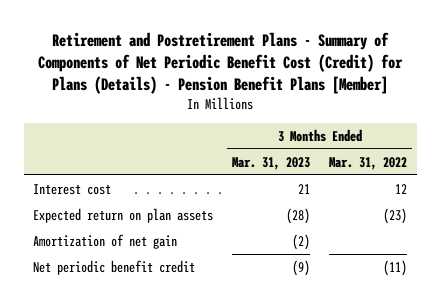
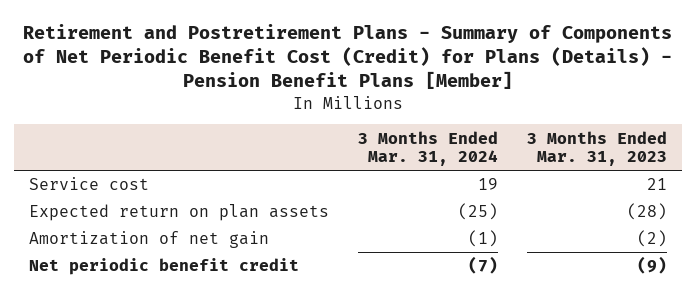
[329,156,408,170] Mar. 31, 2022 -> none
none -> [358,130,499,167] 3 Months Ended Mar. 31, 2024
[33,183,112,195] Interest cost -> none
none -> [28,177,149,191] Service cost

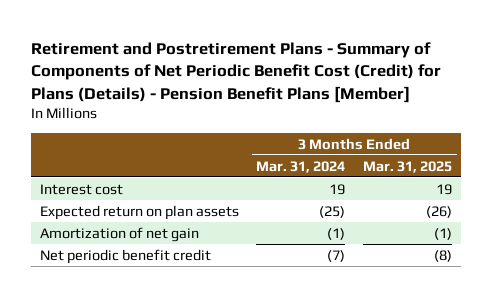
[527,130,668,167] 3 Months Ended Mar. 31, 2023 -> none
none -> [363,160,453,173] Mar. 31, 2025
[28,177,149,191] Service cost -> none
none -> [39,183,123,195] Interest cost

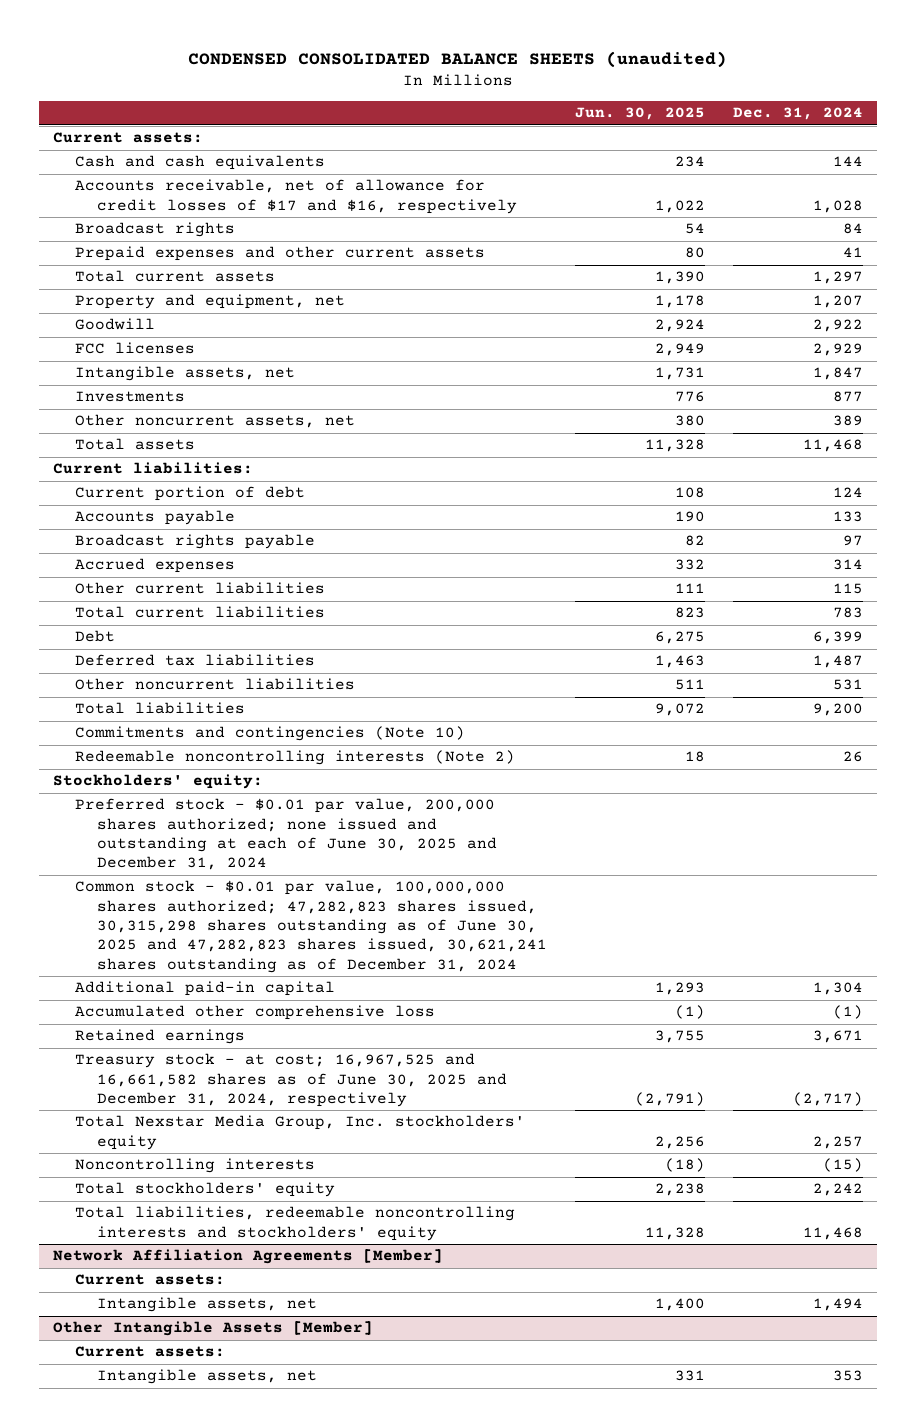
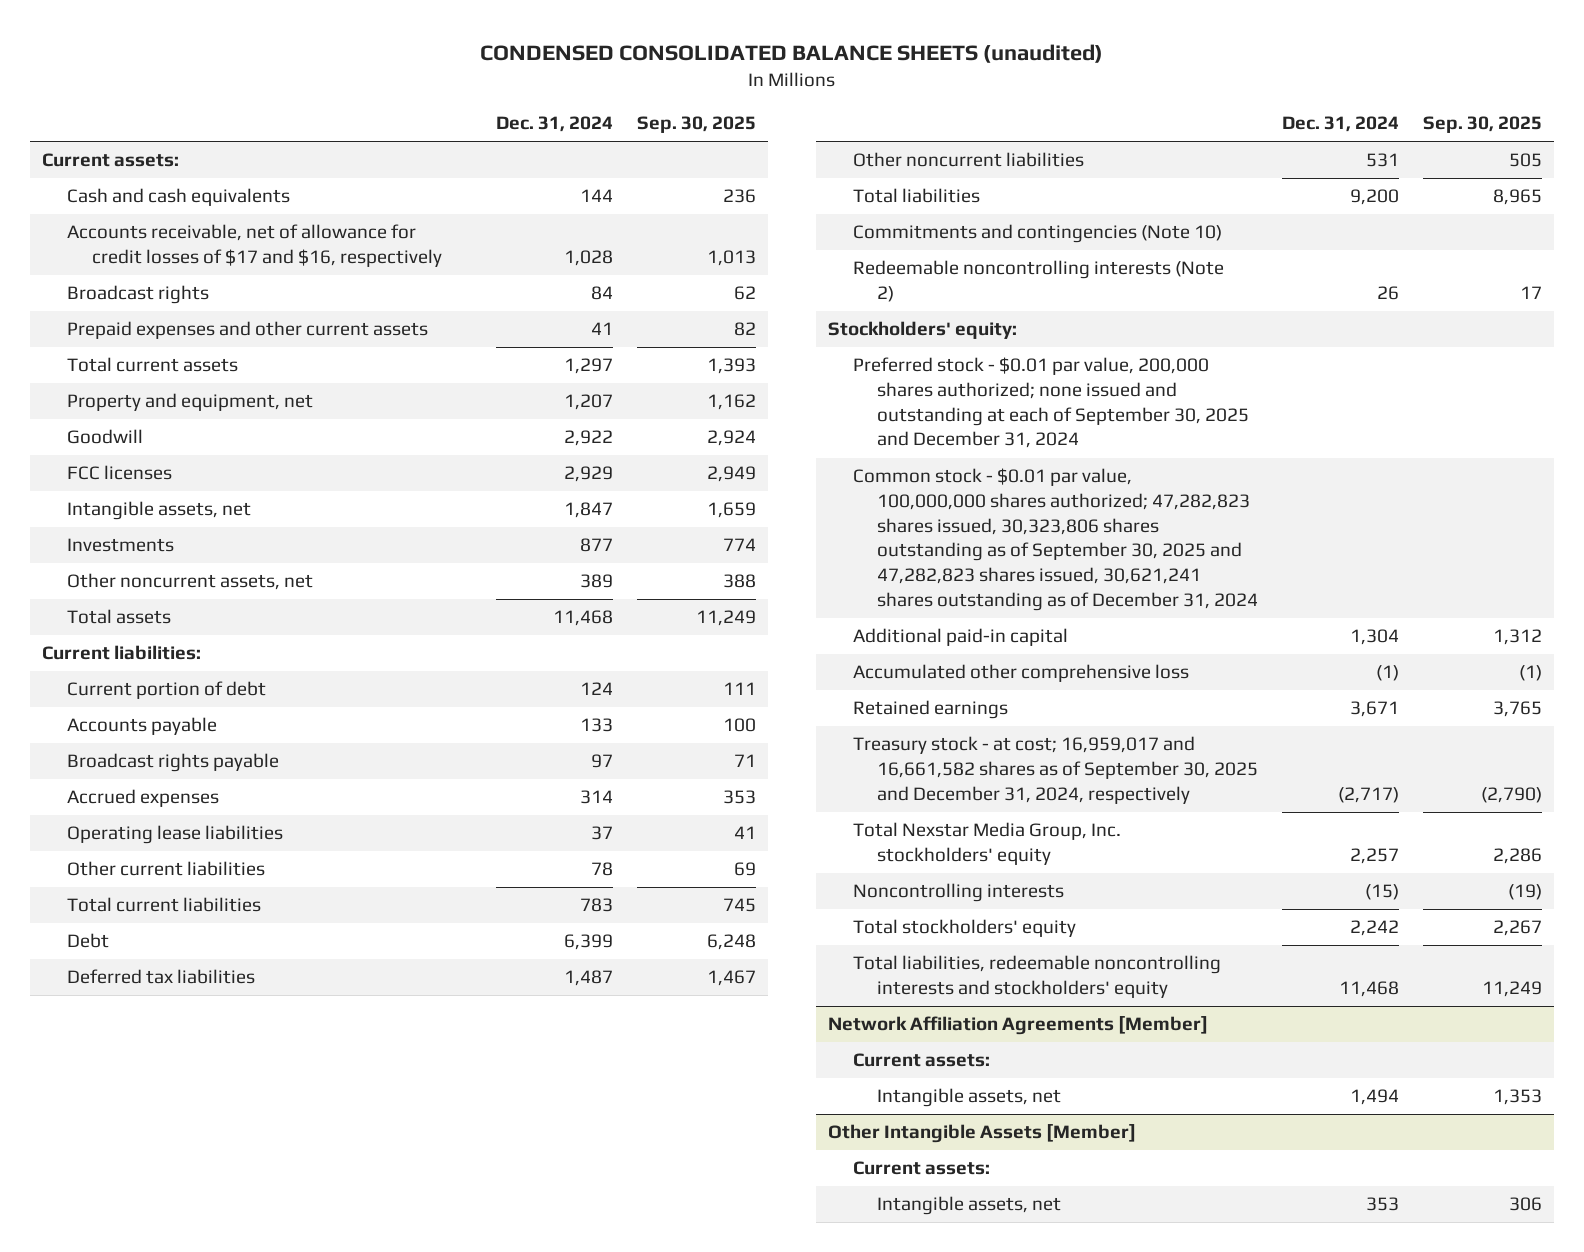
[575,107,706,121] Jun. 30, 2025 -> none
none -> [637,116,757,134] Sep. 30, 2025
none -> [66,825,283,845] Operating lease liabilities
[833,583,864,595] 115 -> [591,862,614,877] 78
[75,798,498,871] Preferred stock - $0.01 par value, 200,000 shares authorized; none issued and outstanding at each of June 30, 2025 and December 31, 2024 -> [852,357,1250,449] Preferred stock - $0.01 par value, 200,000 shares authorized; none issued and outstanding at each of September 30, 2025 and December 31, 2024
[75,880,548,973] Common stock - $0.01 par value, 100,000,000 shares authorized; 47,282,823 shares issued, 30,315,298 shares outstanding as of June 30, 2025 and 47,282,823 shares issued, 30,621,241 shares outstanding as of December 31, 2024 -> [852,468,1259,611] Common stock - $0.01 par value, 100,000,000 shares authorized; 47,282,823 shares issued, 30,323,806 shares outstanding as of September 30, 2025 and 47,282,823 shares issued, 30,621,241 shares outstanding as of December 31, 2024
[75,1053,508,1107] Treasury stock - at cost; 16,967,525 and 16,661,582 shares as of June 30, 2025 and December 31, 2024, respectively -> [852,736,1259,804] Treasury stock - at cost; 16,959,017 and 16,661,582 shares as of September 30, 2025 and December 31, 2024, respectively

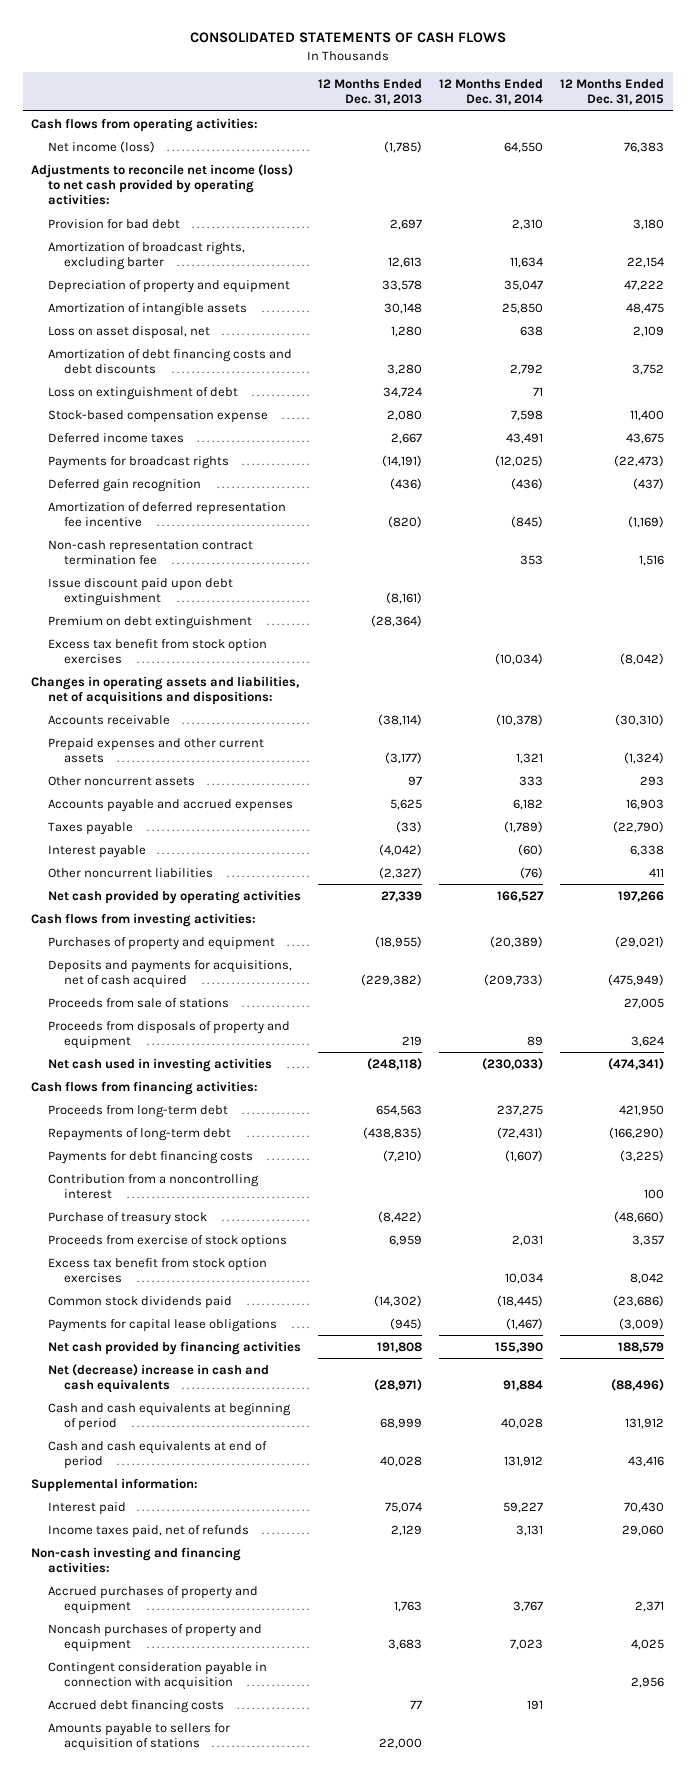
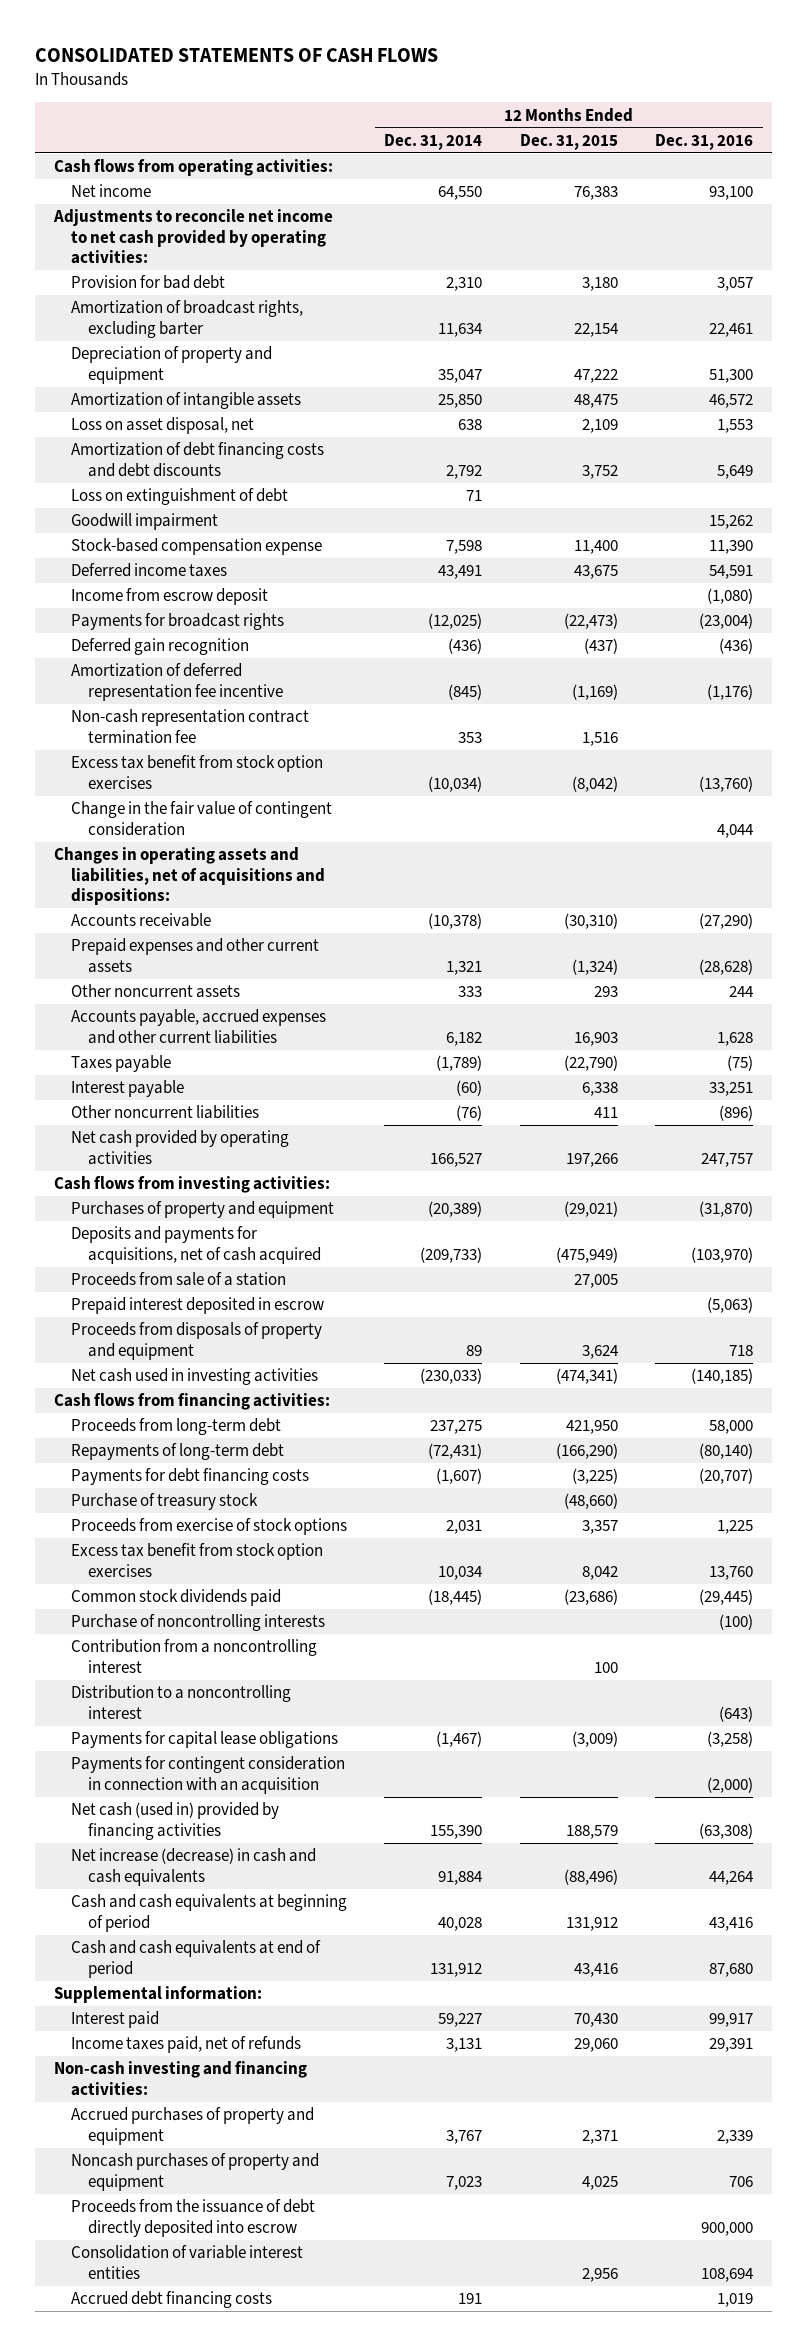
[318,79,423,106] 12 Months Ended Dec. 31, 2013 -> none
none -> [655,133,754,150] Dec. 31, 2016
[47,140,155,153] Net income (loss) -> [70,184,151,198] Net income
[31,163,294,206] Adjustments to reconcile net income (loss) to net cash provided by operating activities: -> [53,209,334,265] Adjustments to reconcile net income to net cash provided by operating activities:
none -> [70,513,218,531] Goodwill impairment
none -> [70,588,268,606] Income from escrow deposit
[47,577,233,606] Issue discount paid upon debt extinguishment -> none
[47,615,252,629] Premium on debt extinguishment -> none
none -> [70,801,332,836] Change in the fair value of contingent consideration
[47,798,293,812] Accounts payable and accrued expenses -> [70,1009,326,1044] Accounts payable, accrued expenses and other current liabilities
[47,997,229,1008] Proceeds from sale of stations -> [70,1272,286,1287] Proceeds from sale of a station
none -> [70,1297,324,1315] Prepaid interest deposited in escrow
none -> [70,1614,325,1632] Purchase of noncontrolling interests
[47,1173,259,1199] Contribution from a noncontrolling interest -> [70,1639,317,1673] Contribution from a noncontrolling interest
none -> [70,1685,291,1719] Distribution to a noncontrolling interest
none -> [70,1756,345,1794] Payments for contingent consideration in connection with an acquisition
[47,1340,301,1355] Net cash provided by financing activities -> [70,1802,279,1840] Net cash (used in) provided by financing activities
[47,1363,269,1393] Net (decrease) increase in cash and cash equivalents -> [70,1848,316,1886] Net increase (decrease) in cash and cash equivalents
none -> [70,2199,315,2237] Proceeds from the issuance of debt directly deposited into escrow
[47,1661,267,1690] Contingent consideration payable in connection with acquisition -> [70,2245,303,2279] Consolidation of variable interest entities
[47,1722,230,1751] Amounts payable to sellers for acquisition of stations -> none

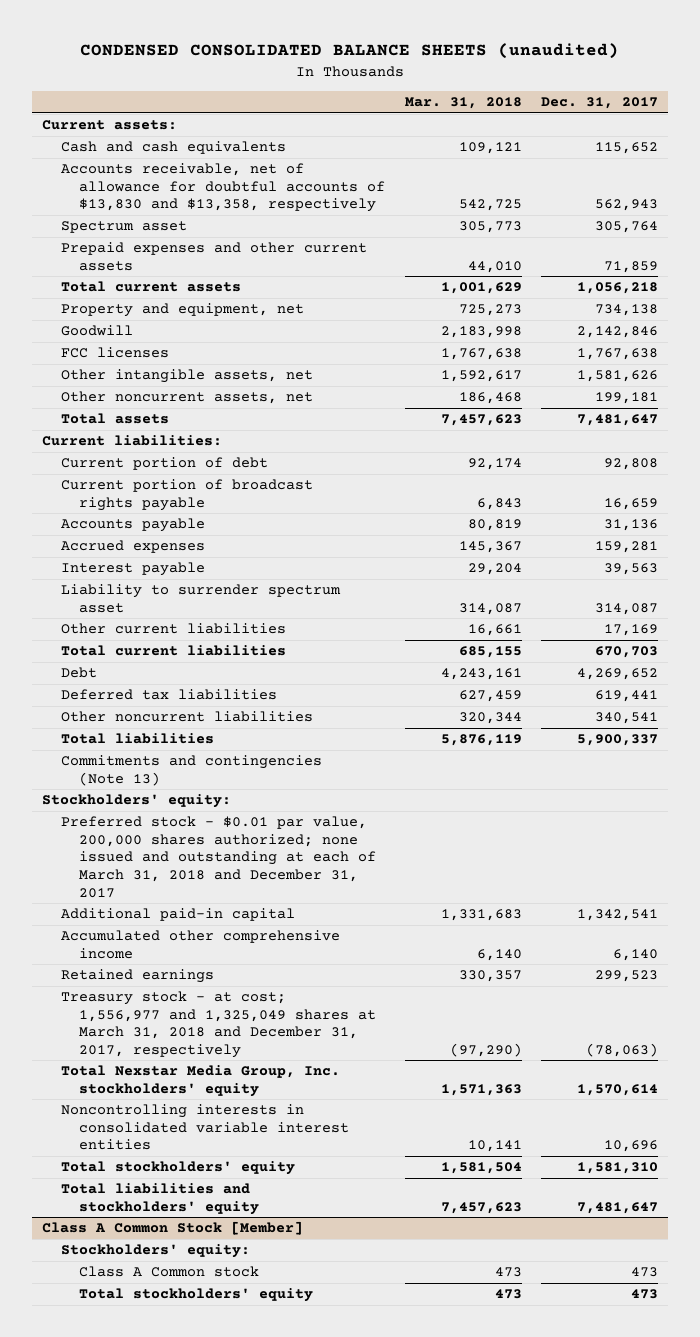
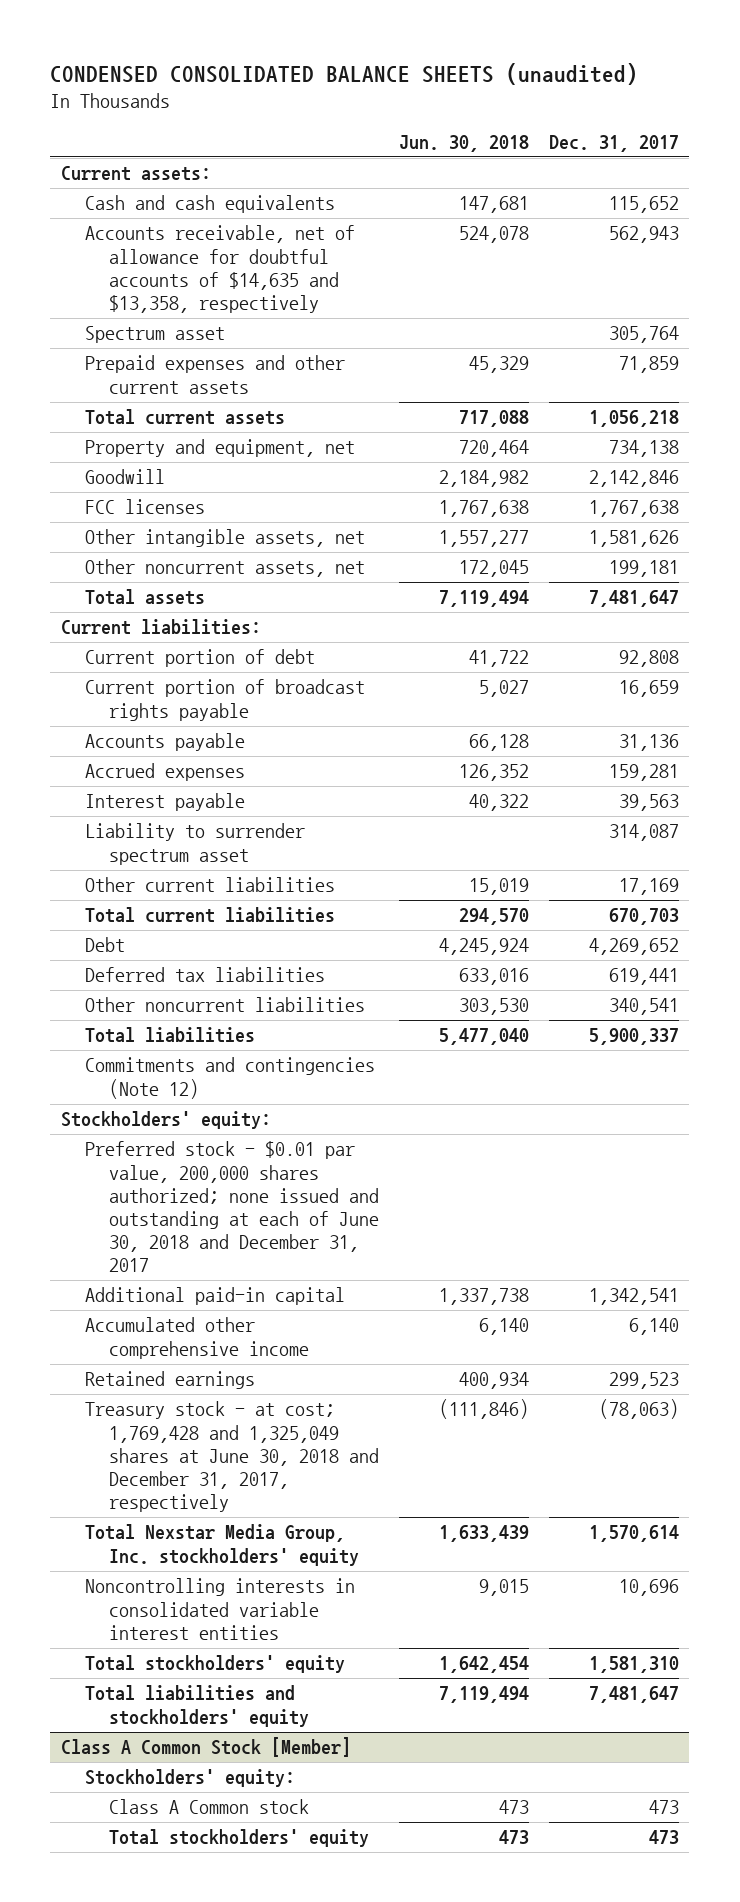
[404,97,522,110] Mar. 31, 2018 -> none
none -> [398,134,529,152] Jun. 30, 2018
[60,163,386,213] Accounts receivable, net of allowance for doubtful accounts of $13,830 and $13,358, respectively -> [84,225,355,313] Accounts receivable, net of allowance for doubtful accounts of $14,635 and $13,358, respectively
[60,755,322,786] Commitments and contingencies (Note 13) -> [84,1057,375,1099] Commitments and contingencies (Note 12)
[60,816,377,898] Preferred stock - $0.01 par value, 200,000 shares authorized; none issued and outstanding at each of March 31, 2018 and December 31, 2017 -> [84,1141,379,1272] Preferred stock - $0.01 par value, 200,000 shares authorized; none issued and outstanding at each of June 30, 2018 and December 31, 2017
[60,991,377,1058] Treasury stock - at cost; 1,556,977 and 1,325,049 shares at March 31, 2018 and December 31, 2017, respectively -> [84,1401,379,1512] Treasury stock - at cost; 1,769,428 and 1,325,049 shares at June 30, 2018 and December 31, 2017, respectively

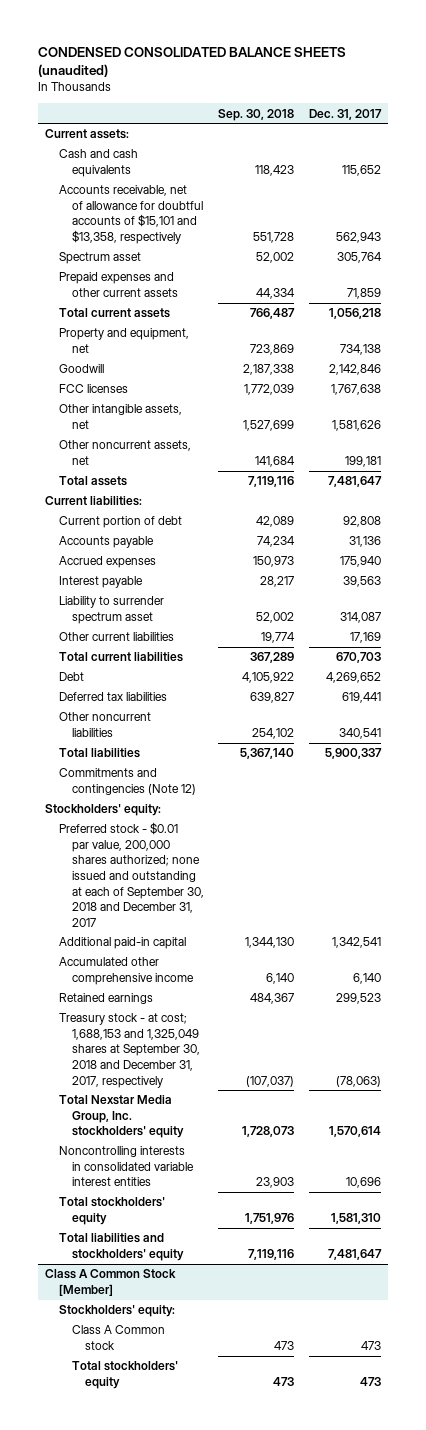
[398,134,529,152] Jun. 30, 2018 -> none
none -> [218,108,295,121] Sep. 30, 2018
[84,225,355,313] Accounts receivable, net of allowance for doubtful accounts of $14,635 and $13,358, respectively -> [58,185,203,244] Accounts receivable, net of allowance for doubtful accounts of $15,101 and $13,358, respectively
[84,679,365,721] Current portion of broadcast rights payable -> none
[609,764,680,782] 159,281 -> [339,556,381,568] 175,940
[84,1141,379,1272] Preferred stock - $0.01 par value, 200,000 shares authorized; none issued and outstanding at each of June 30, 2018 and December 31, 2017 -> [58,822,204,927] Preferred stock - $0.01 par value, 200,000 shares authorized; none issued and outstanding at each of September 30, 2018 and December 31, 2017
[84,1401,379,1512] Treasury stock - at cost; 1,769,428 and 1,325,049 shares at June 30, 2018 and December 31, 2017, respectively -> [58,1013,200,1088] Treasury stock - at cost; 1,688,153 and 1,325,049 shares at September 30, 2018 and December 31, 2017, respectively

